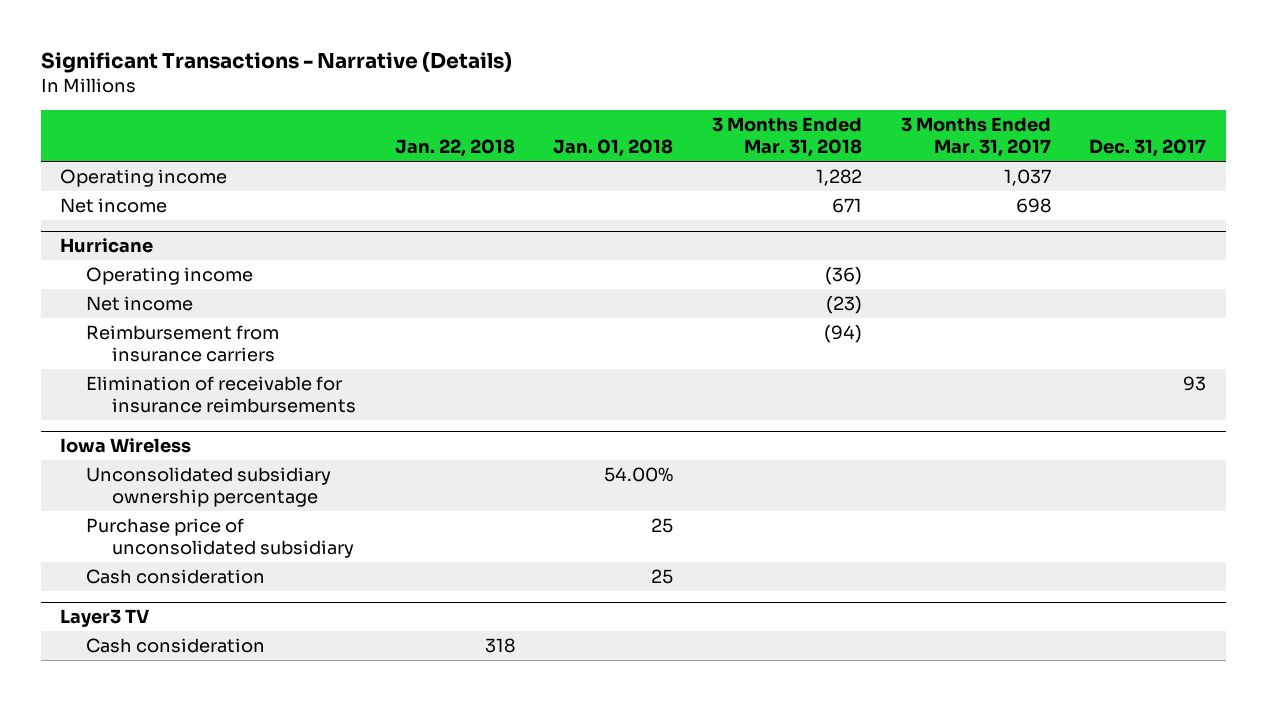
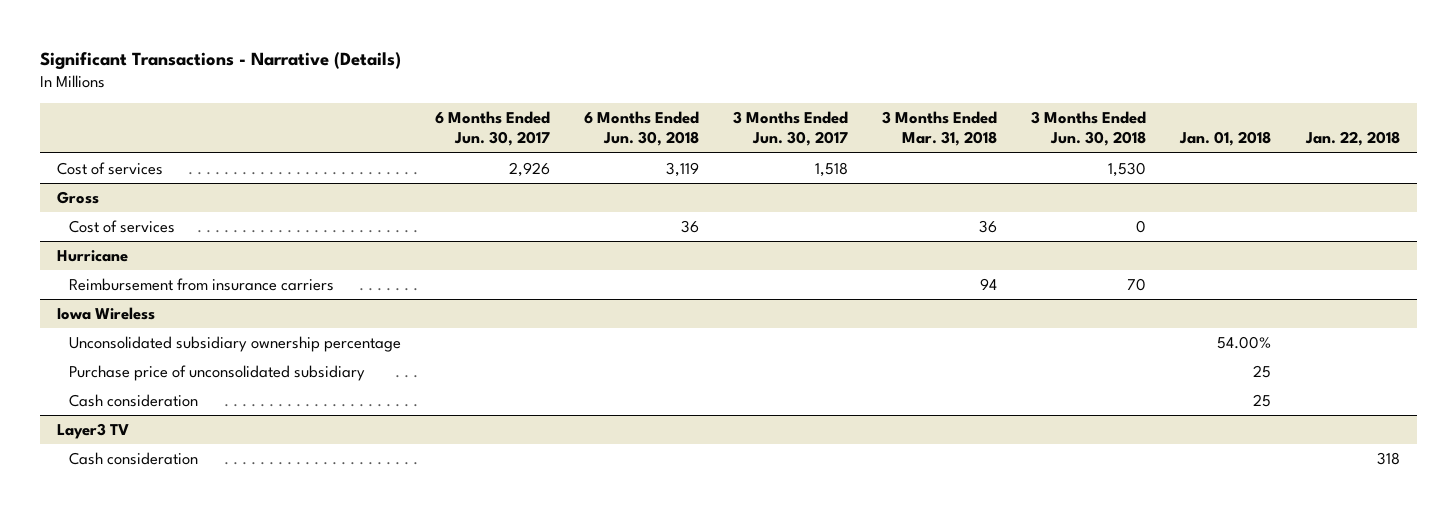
[900,117,1051,158] 3 Months Ended Mar. 31, 2017 -> none
[1089,139,1207,158] Dec. 31, 2017 -> none
none -> [434,110,550,147] 6 Months Ended Jun. 30, 2017
none -> [583,110,699,147] 6 Months Ended Jun. 30, 2018
none -> [732,110,848,147] 3 Months Ended Jun. 30, 2017
none -> [1031,110,1147,147] 3 Months Ended Jun. 30, 2018
[59,168,227,187] Operating income -> none
[59,197,167,213] Net income -> none
none -> [56,161,163,175] Cost of services
none -> [56,190,99,204] Gross
none -> [68,219,175,233] Cost of services
[85,266,253,285] Operating income -> none
[85,295,193,311] Net income -> none
[85,375,356,414] Elimination of receivable for insurance reimbursements -> none
[824,324,863,343] (94) -> [980,277,998,290] 94

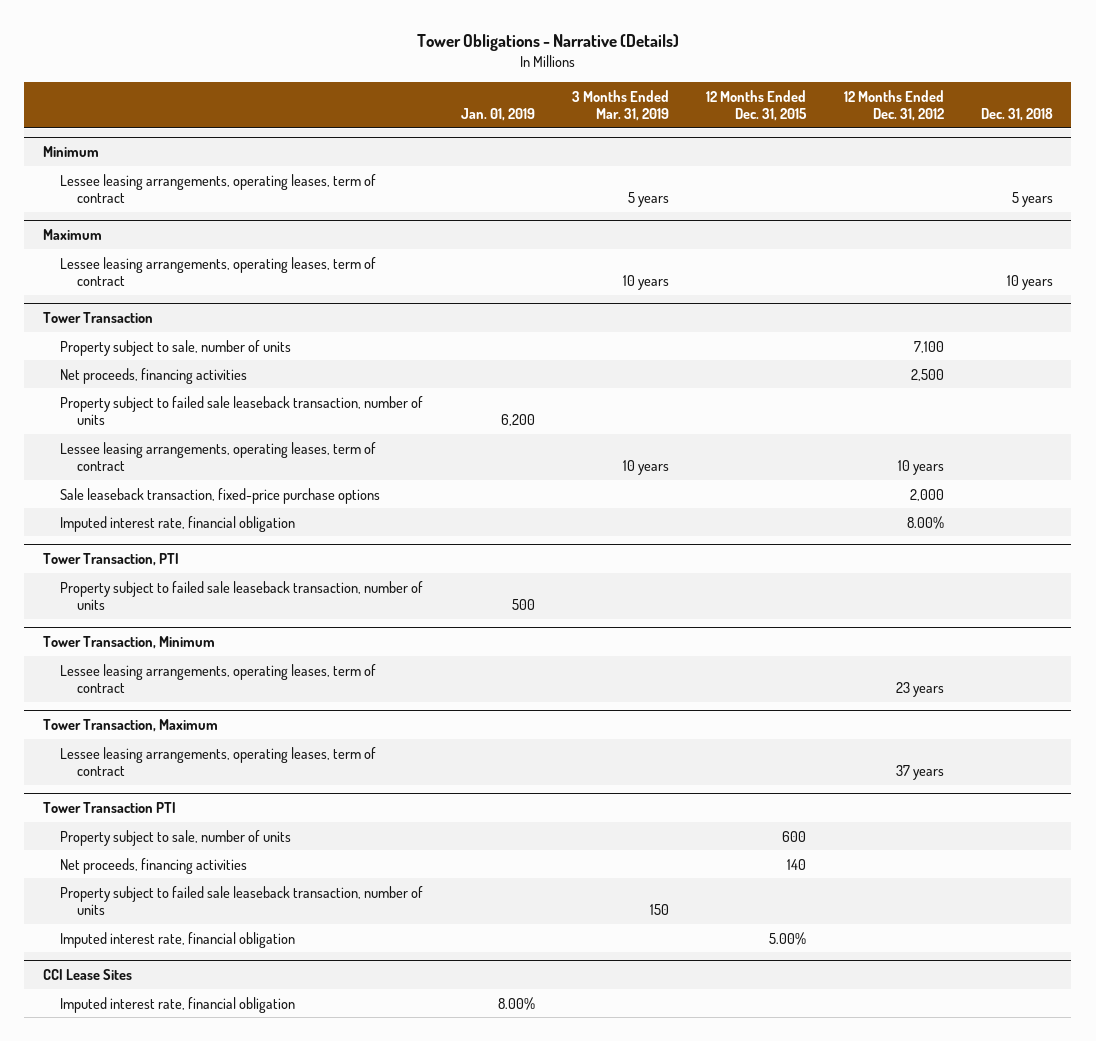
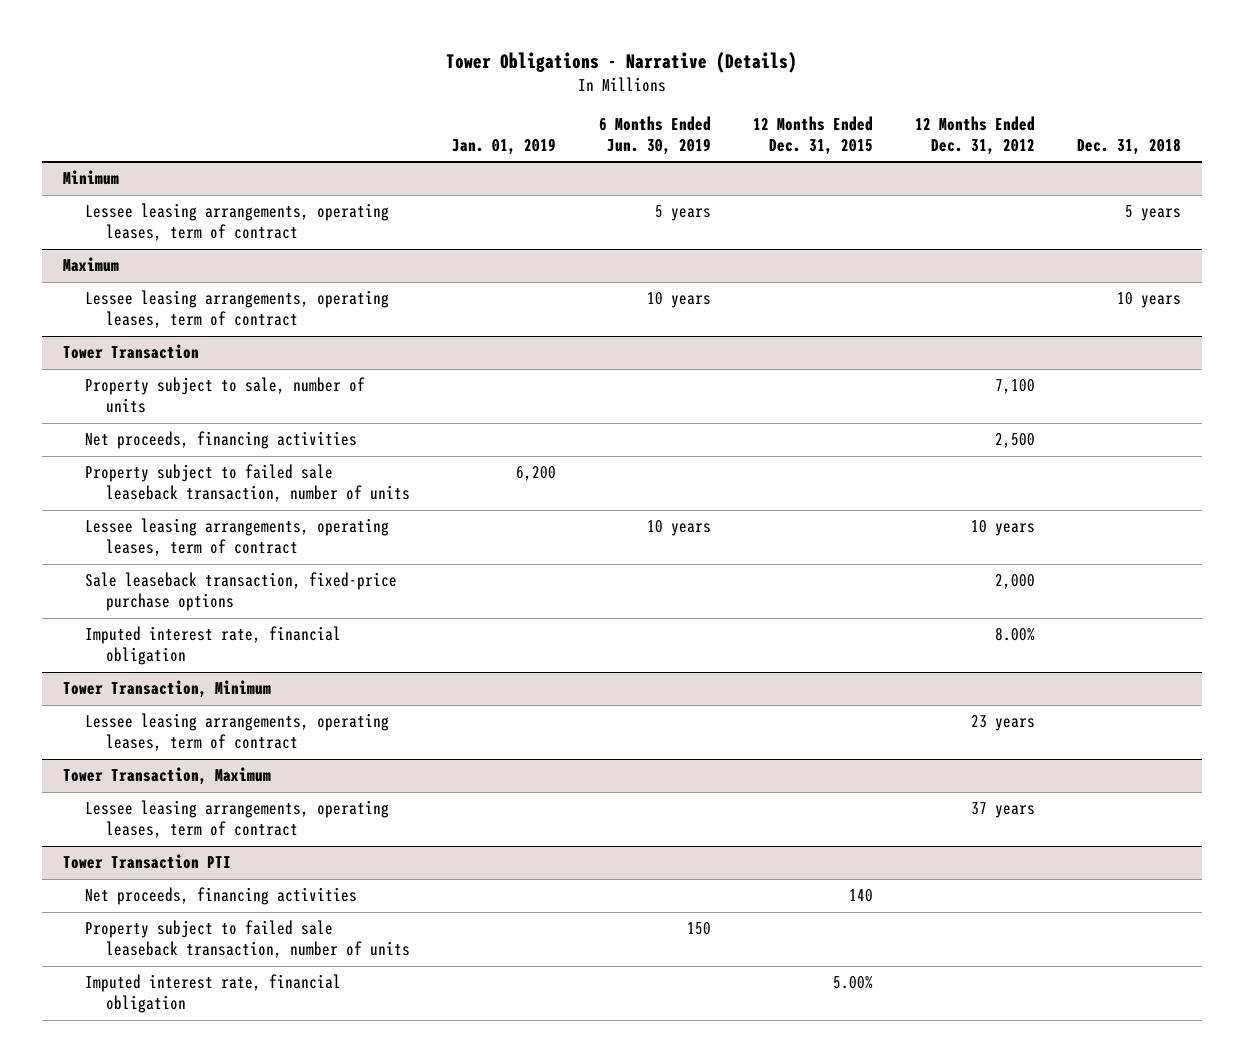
[571,89,669,121] 3 Months Ended Mar. 31, 2019 -> none
none -> [598,116,711,155] 6 Months Ended Jun. 30, 2019
[43,553,180,567] Tower Transaction, PTI -> none
[60,580,424,610] Property subject to failed sale leaseback transaction, number of units -> none
[60,829,292,846] Property subject to sale, number of units -> none
[43,969,133,981] CCI Lease Sites -> none
[60,996,296,1013] Imputed interest rate, financial obligation -> none

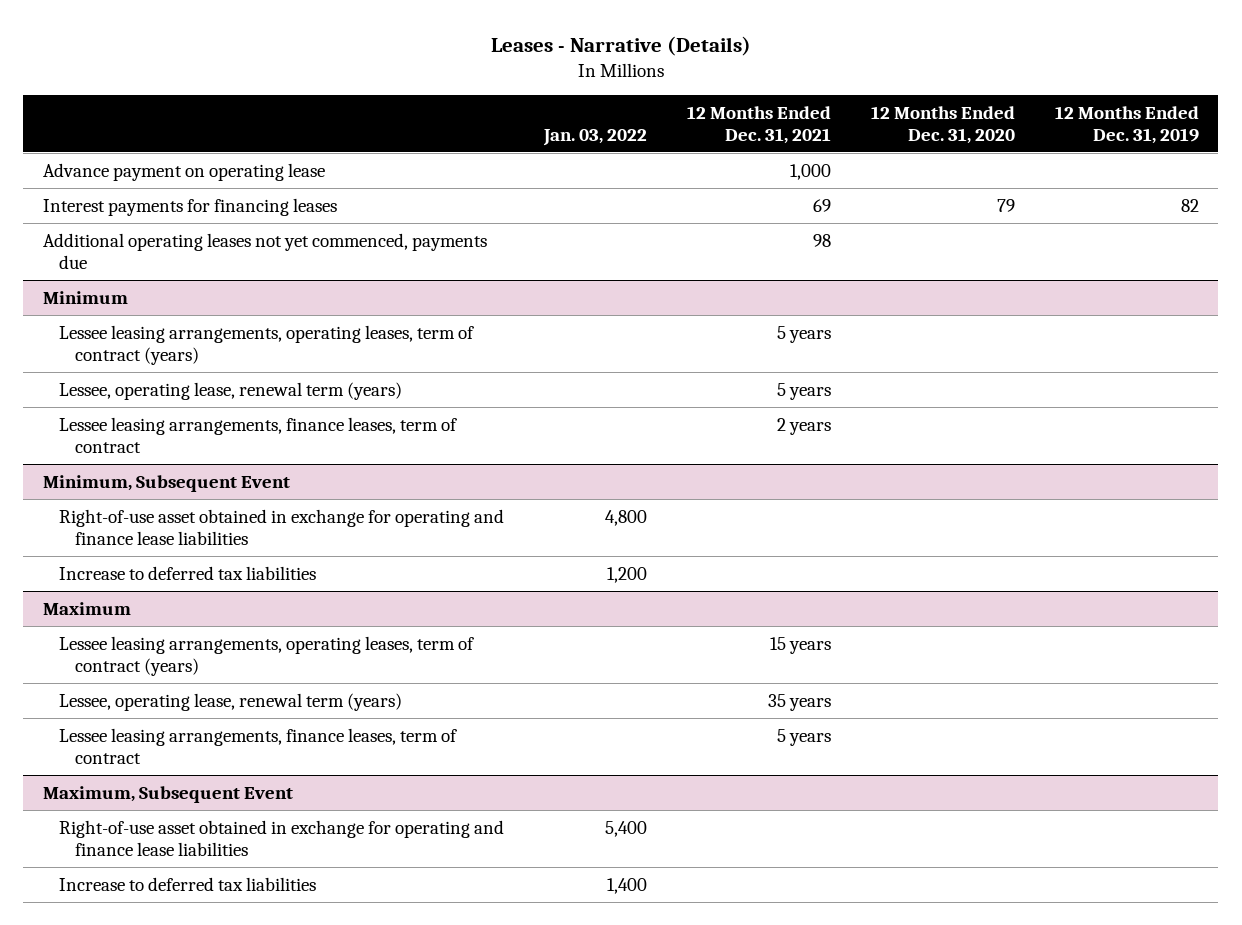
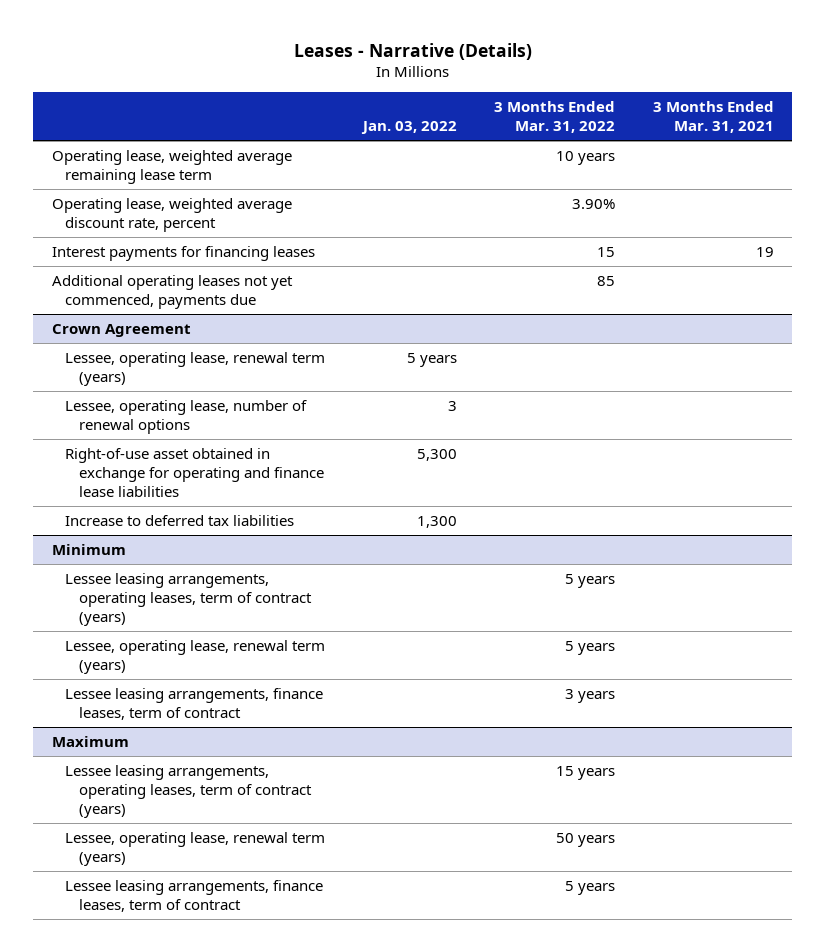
[686,105,831,144] 12 Months Ended Dec. 31, 2021 -> none
[870,105,1015,144] 12 Months Ended Dec. 31, 2020 -> none
[1054,105,1199,144] 12 Months Ended Dec. 31, 2019 -> none
none -> [494,100,616,133] 3 Months Ended Mar. 31, 2022
none -> [652,100,774,133] 3 Months Ended Mar. 31, 2021
[43,162,326,181] Advance payment on operating lease -> none
none -> [51,149,292,185] Operating lease, weighted average remaining lease term
none -> [51,197,292,233] Operating lease, weighted average discount rate, percent
none -> [51,323,191,337] Crown Agreement
none -> [65,351,326,387] Lessee, operating lease, renewal term (years)
none -> [65,399,308,435] Lessee, operating lease, number of renewal options
none -> [65,447,324,498] Right-of-use asset obtained in exchange for operating and finance lease liabilities
none -> [65,514,295,526] Increase to deferred tax liabilities
[43,474,291,492] Minimum, Subsequent Event -> none
[58,508,504,545] Right-of-use asset obtained in exchange for operating and finance lease liabilities -> none
[58,565,316,580] Increase to deferred tax liabilities -> none
[43,785,294,803] Maximum, Subsequent Event -> none
[58,819,504,856] Right-of-use asset obtained in exchange for operating and finance lease liabilities -> none
[58,876,316,891] Increase to deferred tax liabilities -> none

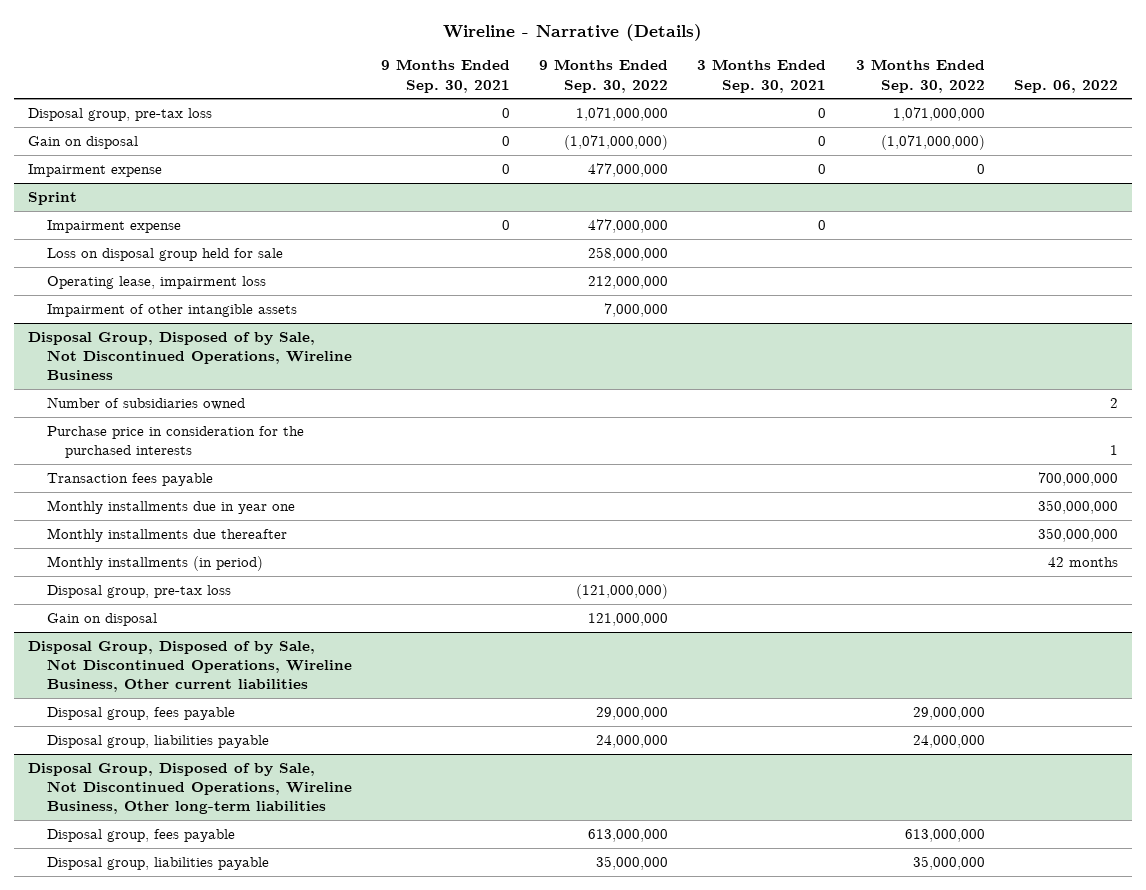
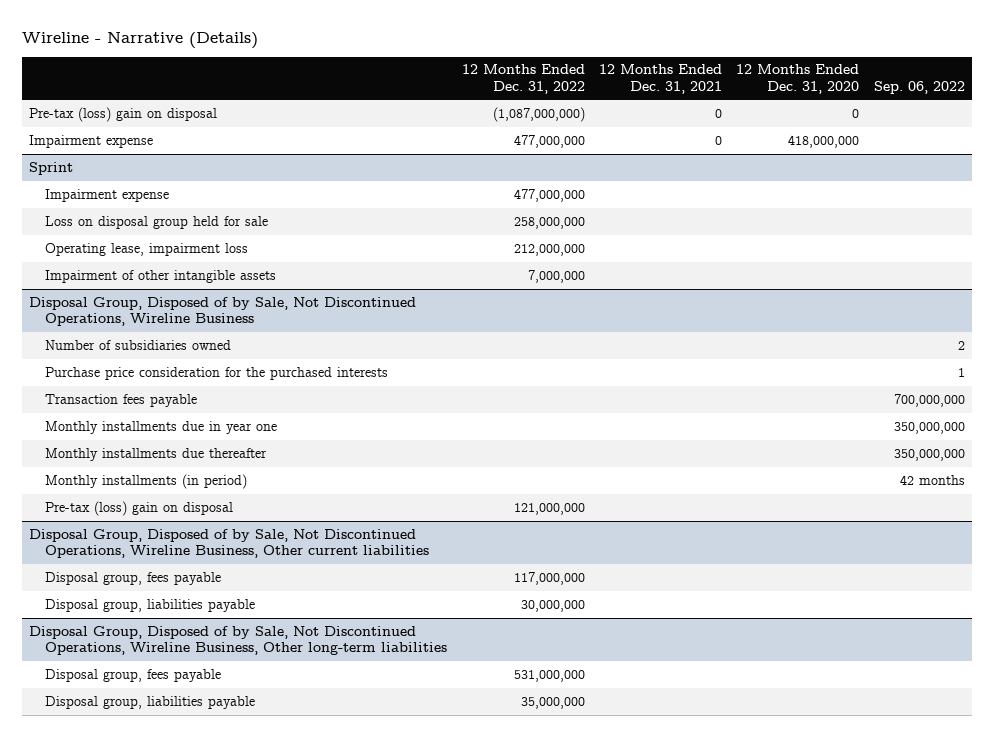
[380,59,510,93] 9 Months Ended Sep. 30, 2021 -> none
[539,59,669,93] 9 Months Ended Sep. 30, 2022 -> none
[697,59,827,93] 3 Months Ended Sep. 30, 2021 -> none
[855,59,985,93] 3 Months Ended Sep. 30, 2022 -> none
none -> [461,64,585,94] 12 Months Ended Dec. 31, 2022
none -> [599,64,723,94] 12 Months Ended Dec. 31, 2021
none -> [736,64,860,94] 12 Months Ended Dec. 31, 2020
[28,135,139,149] Gain on disposal -> none
[28,107,213,121] Disposal group, pre-tax loss -> [29,106,218,122] Pre-tax (loss) gain on disposal
[46,425,304,459] Purchase price in consideration for the purchased interests -> [45,366,389,380] Purchase price consideration for the purchased interests
[46,612,157,626] Gain on disposal -> none
[46,584,231,598] Disposal group, pre-tax loss -> [45,500,234,516] Pre-tax (loss) gain on disposal

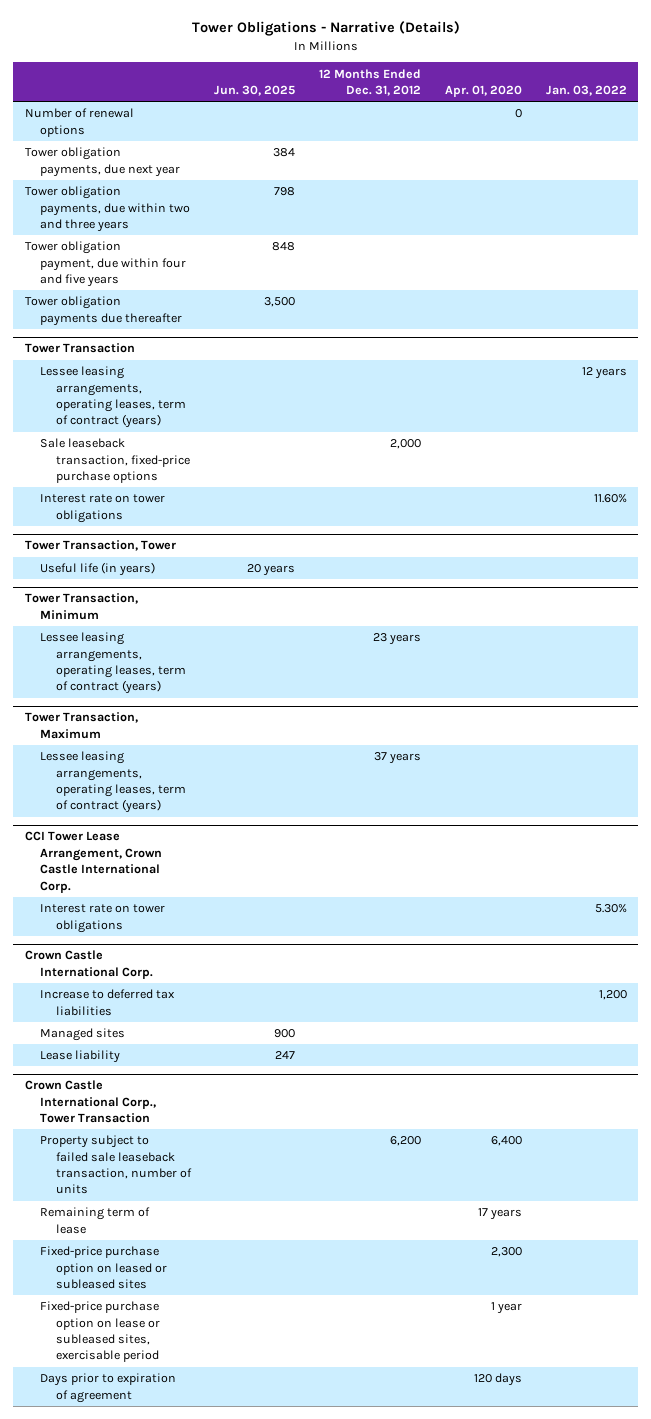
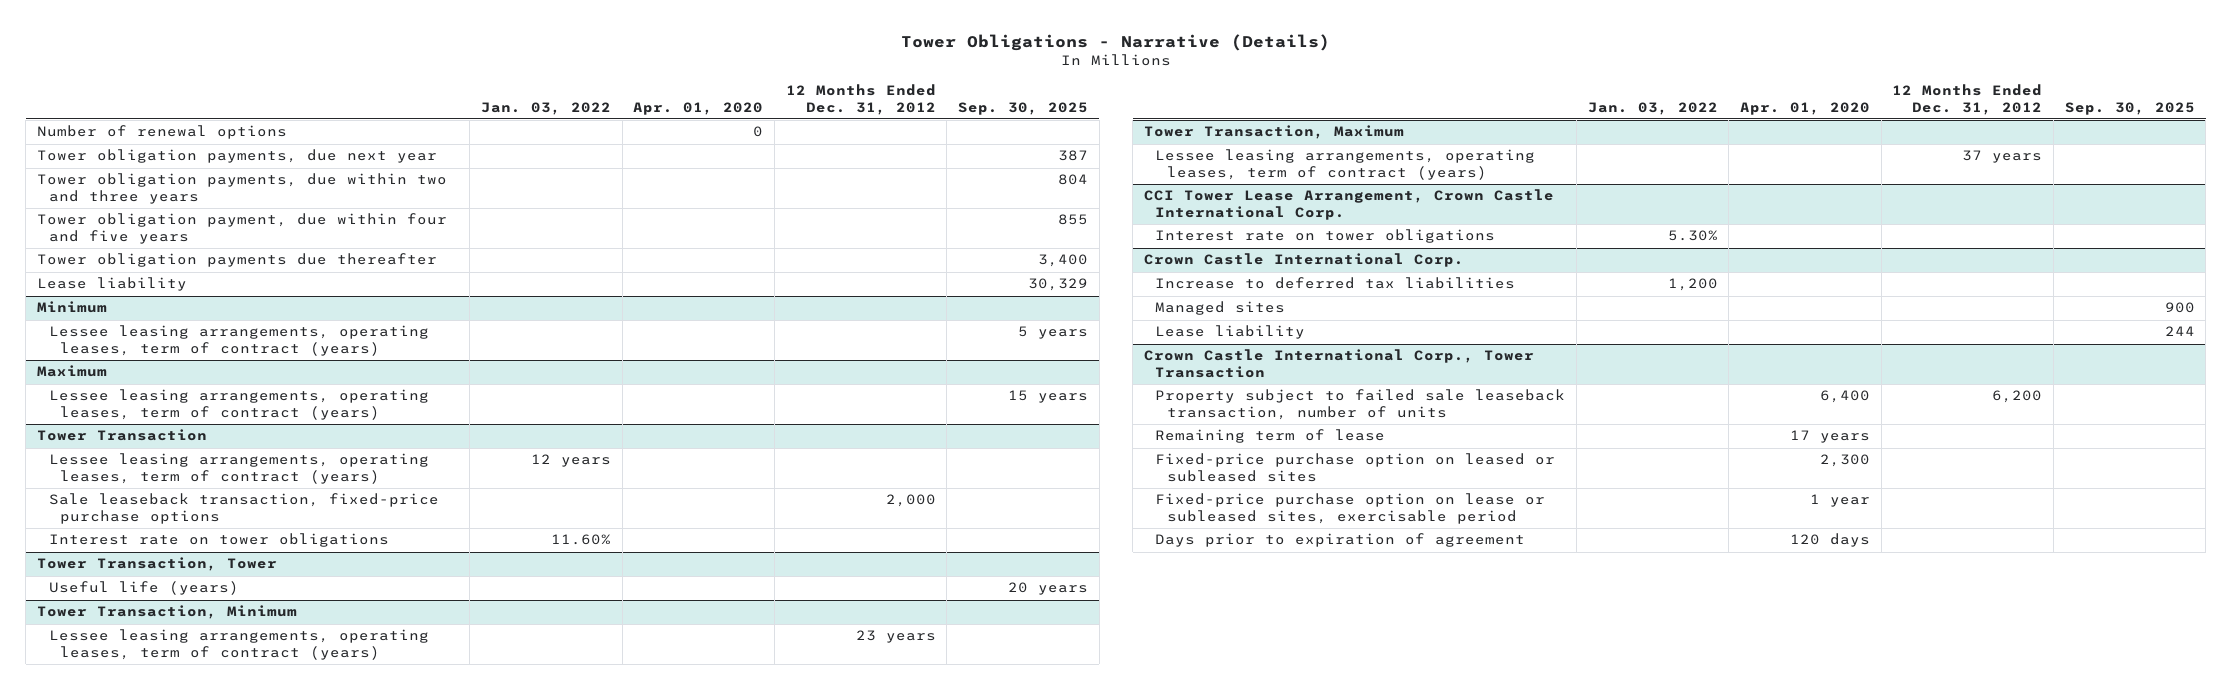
[214,84,296,96] Jun. 30, 2025 -> none
none -> [957,101,1088,115] Sep. 30, 2025
none -> [37,277,188,292] Lease liability
none -> [37,301,108,314] Minimum
none -> [48,325,429,356] Lessee leasing arrangements, operating leases, term of contract (years)
none -> [37,365,108,378] Maximum
none -> [48,389,429,420] Lessee leasing arrangements, operating leases, term of contract (years)
[40,562,156,577] Useful life (in years) -> [48,581,239,596] Useful life (years)

